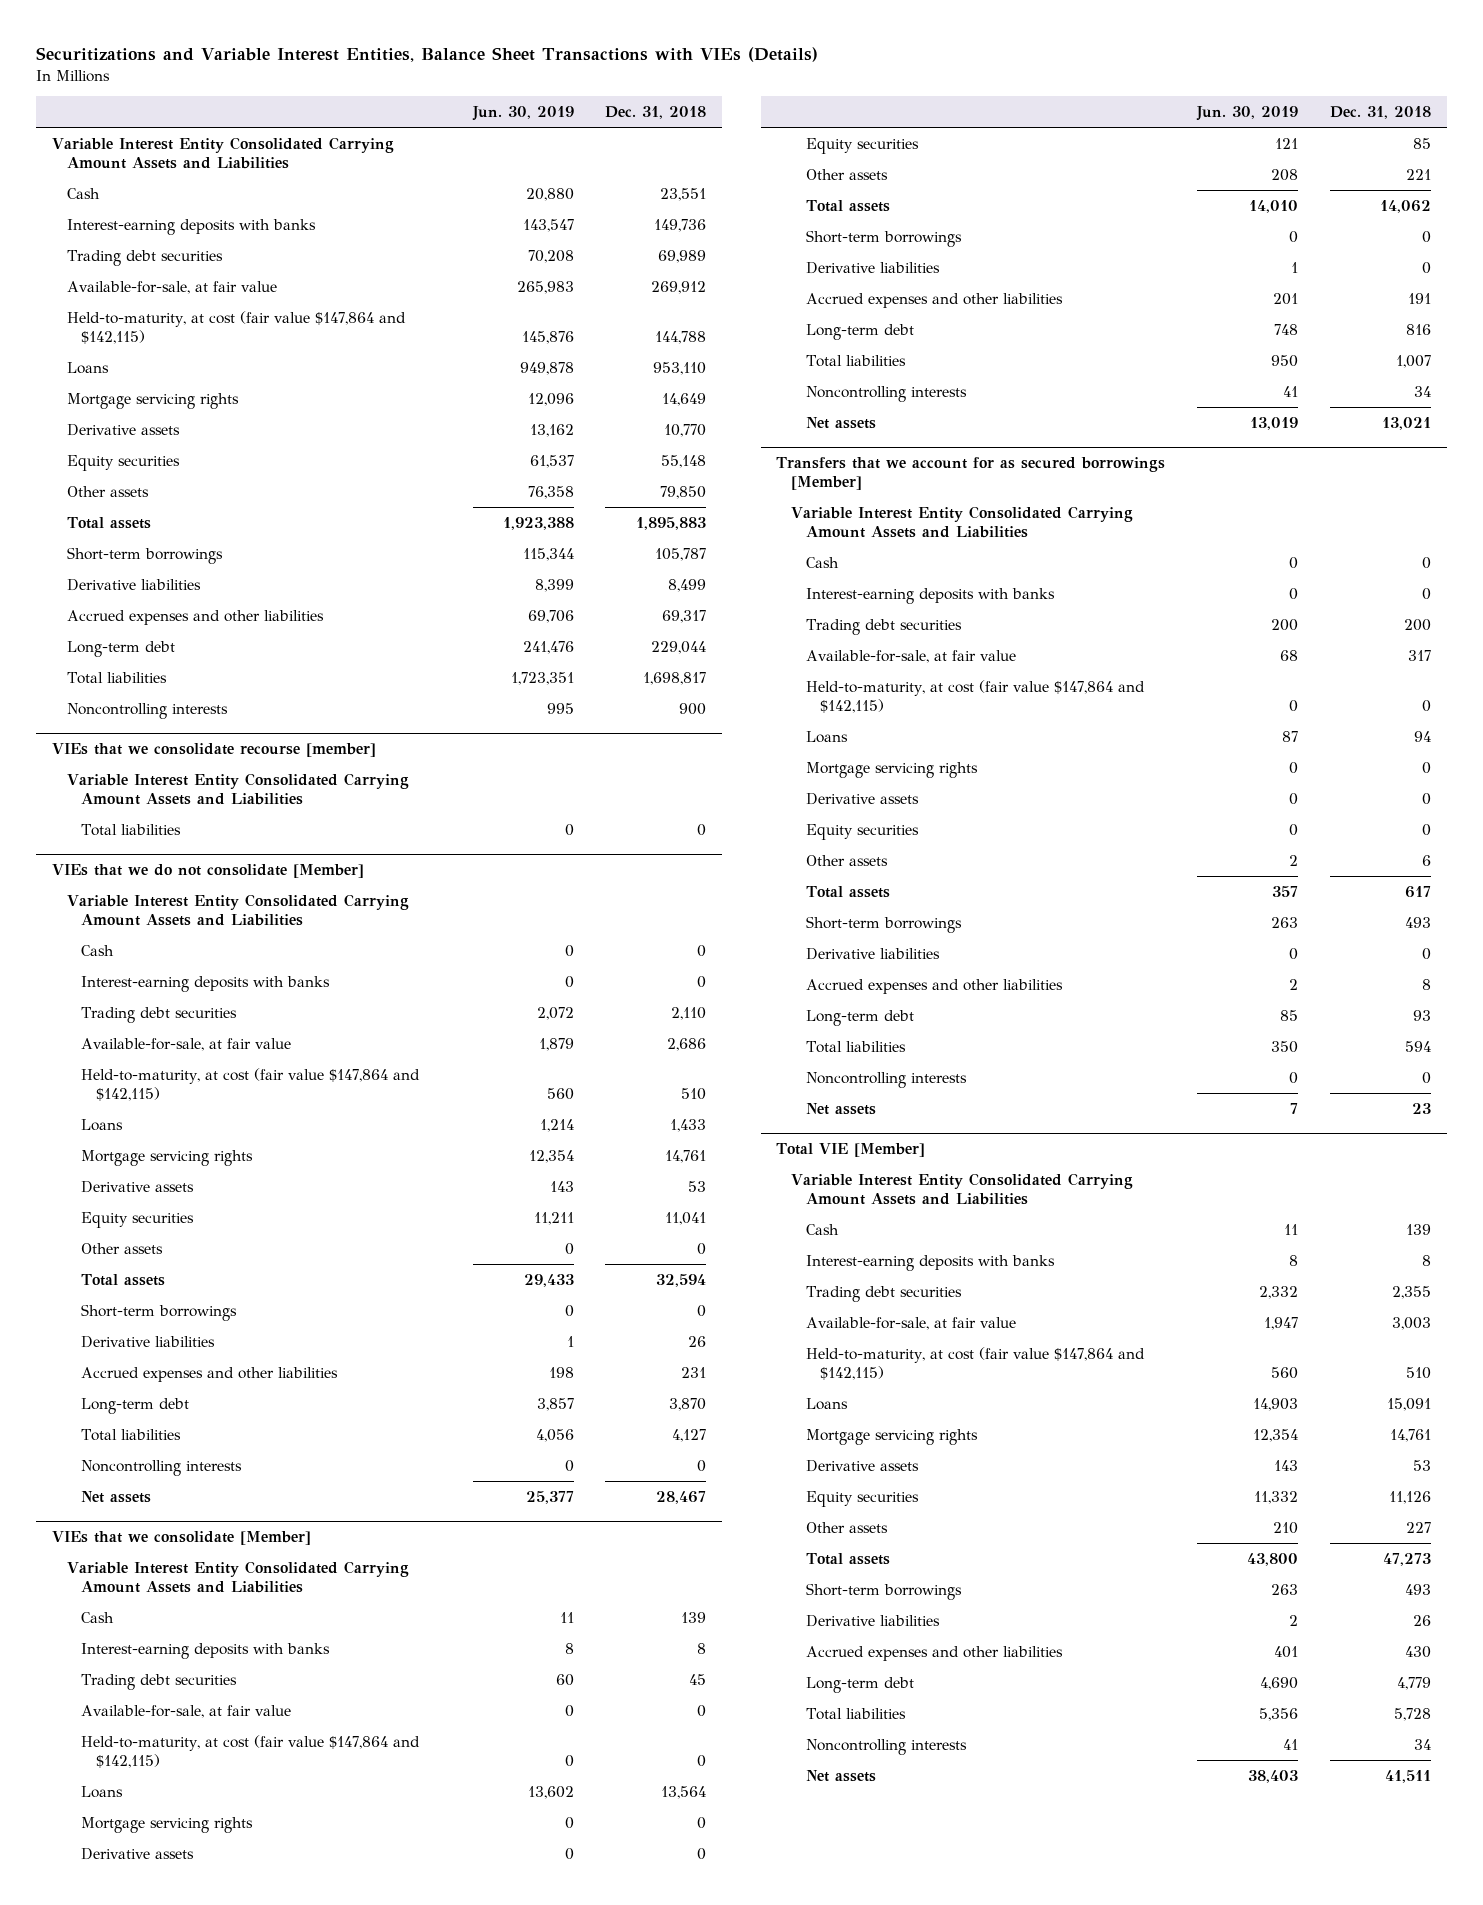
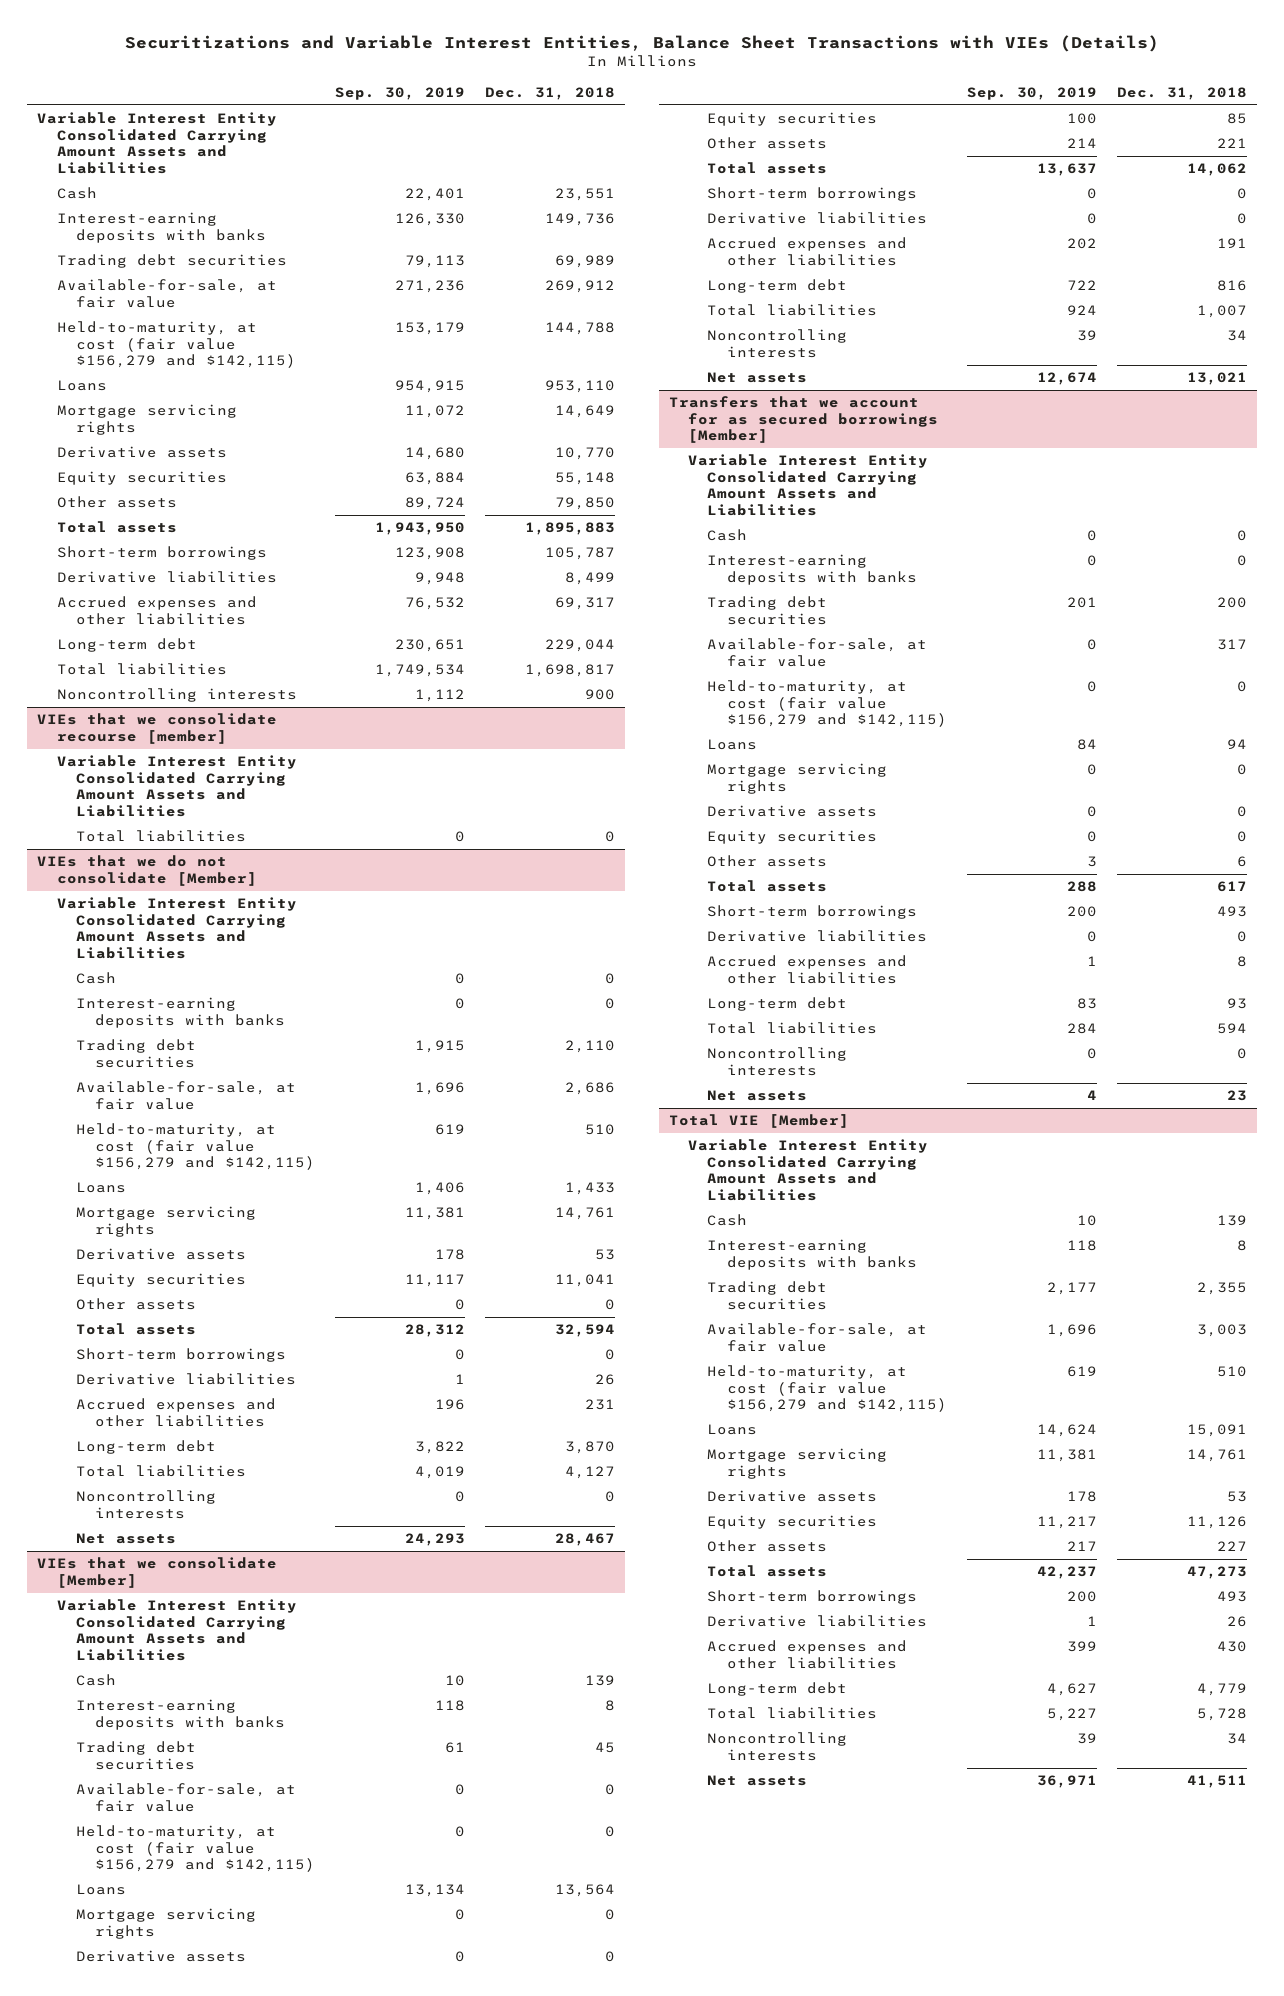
[471,105,574,121] Jun. 30, 2019 -> none
none -> [335,86,466,100] Sep. 30, 2019
[66,310,406,344] Held-to-maturity, at cost (fair value $147,864 and $142,115) -> [56,321,297,369] Held-to-maturity, at cost (fair value $156,279 and $142,115)
[81,1067,421,1101] Held-to-maturity, at cost (fair value $147,864 and $142,115) -> [76,1123,316,1171] Held-to-maturity, at cost (fair value $156,279 and $142,115)
[81,1734,421,1768] Held-to-maturity, at cost (fair value $147,864 and $142,115) -> [76,1825,316,1873] Held-to-maturity, at cost (fair value $156,279 and $142,115)
[805,679,1145,713] Held-to-maturity, at cost (fair value $147,864 and $142,115) -> [707,680,947,728] Held-to-maturity, at cost (fair value $156,279 and $142,115)
[805,1346,1145,1380] Held-to-maturity, at cost (fair value $147,864 and $142,115) -> [707,1365,947,1413] Held-to-maturity, at cost (fair value $156,279 and $142,115)

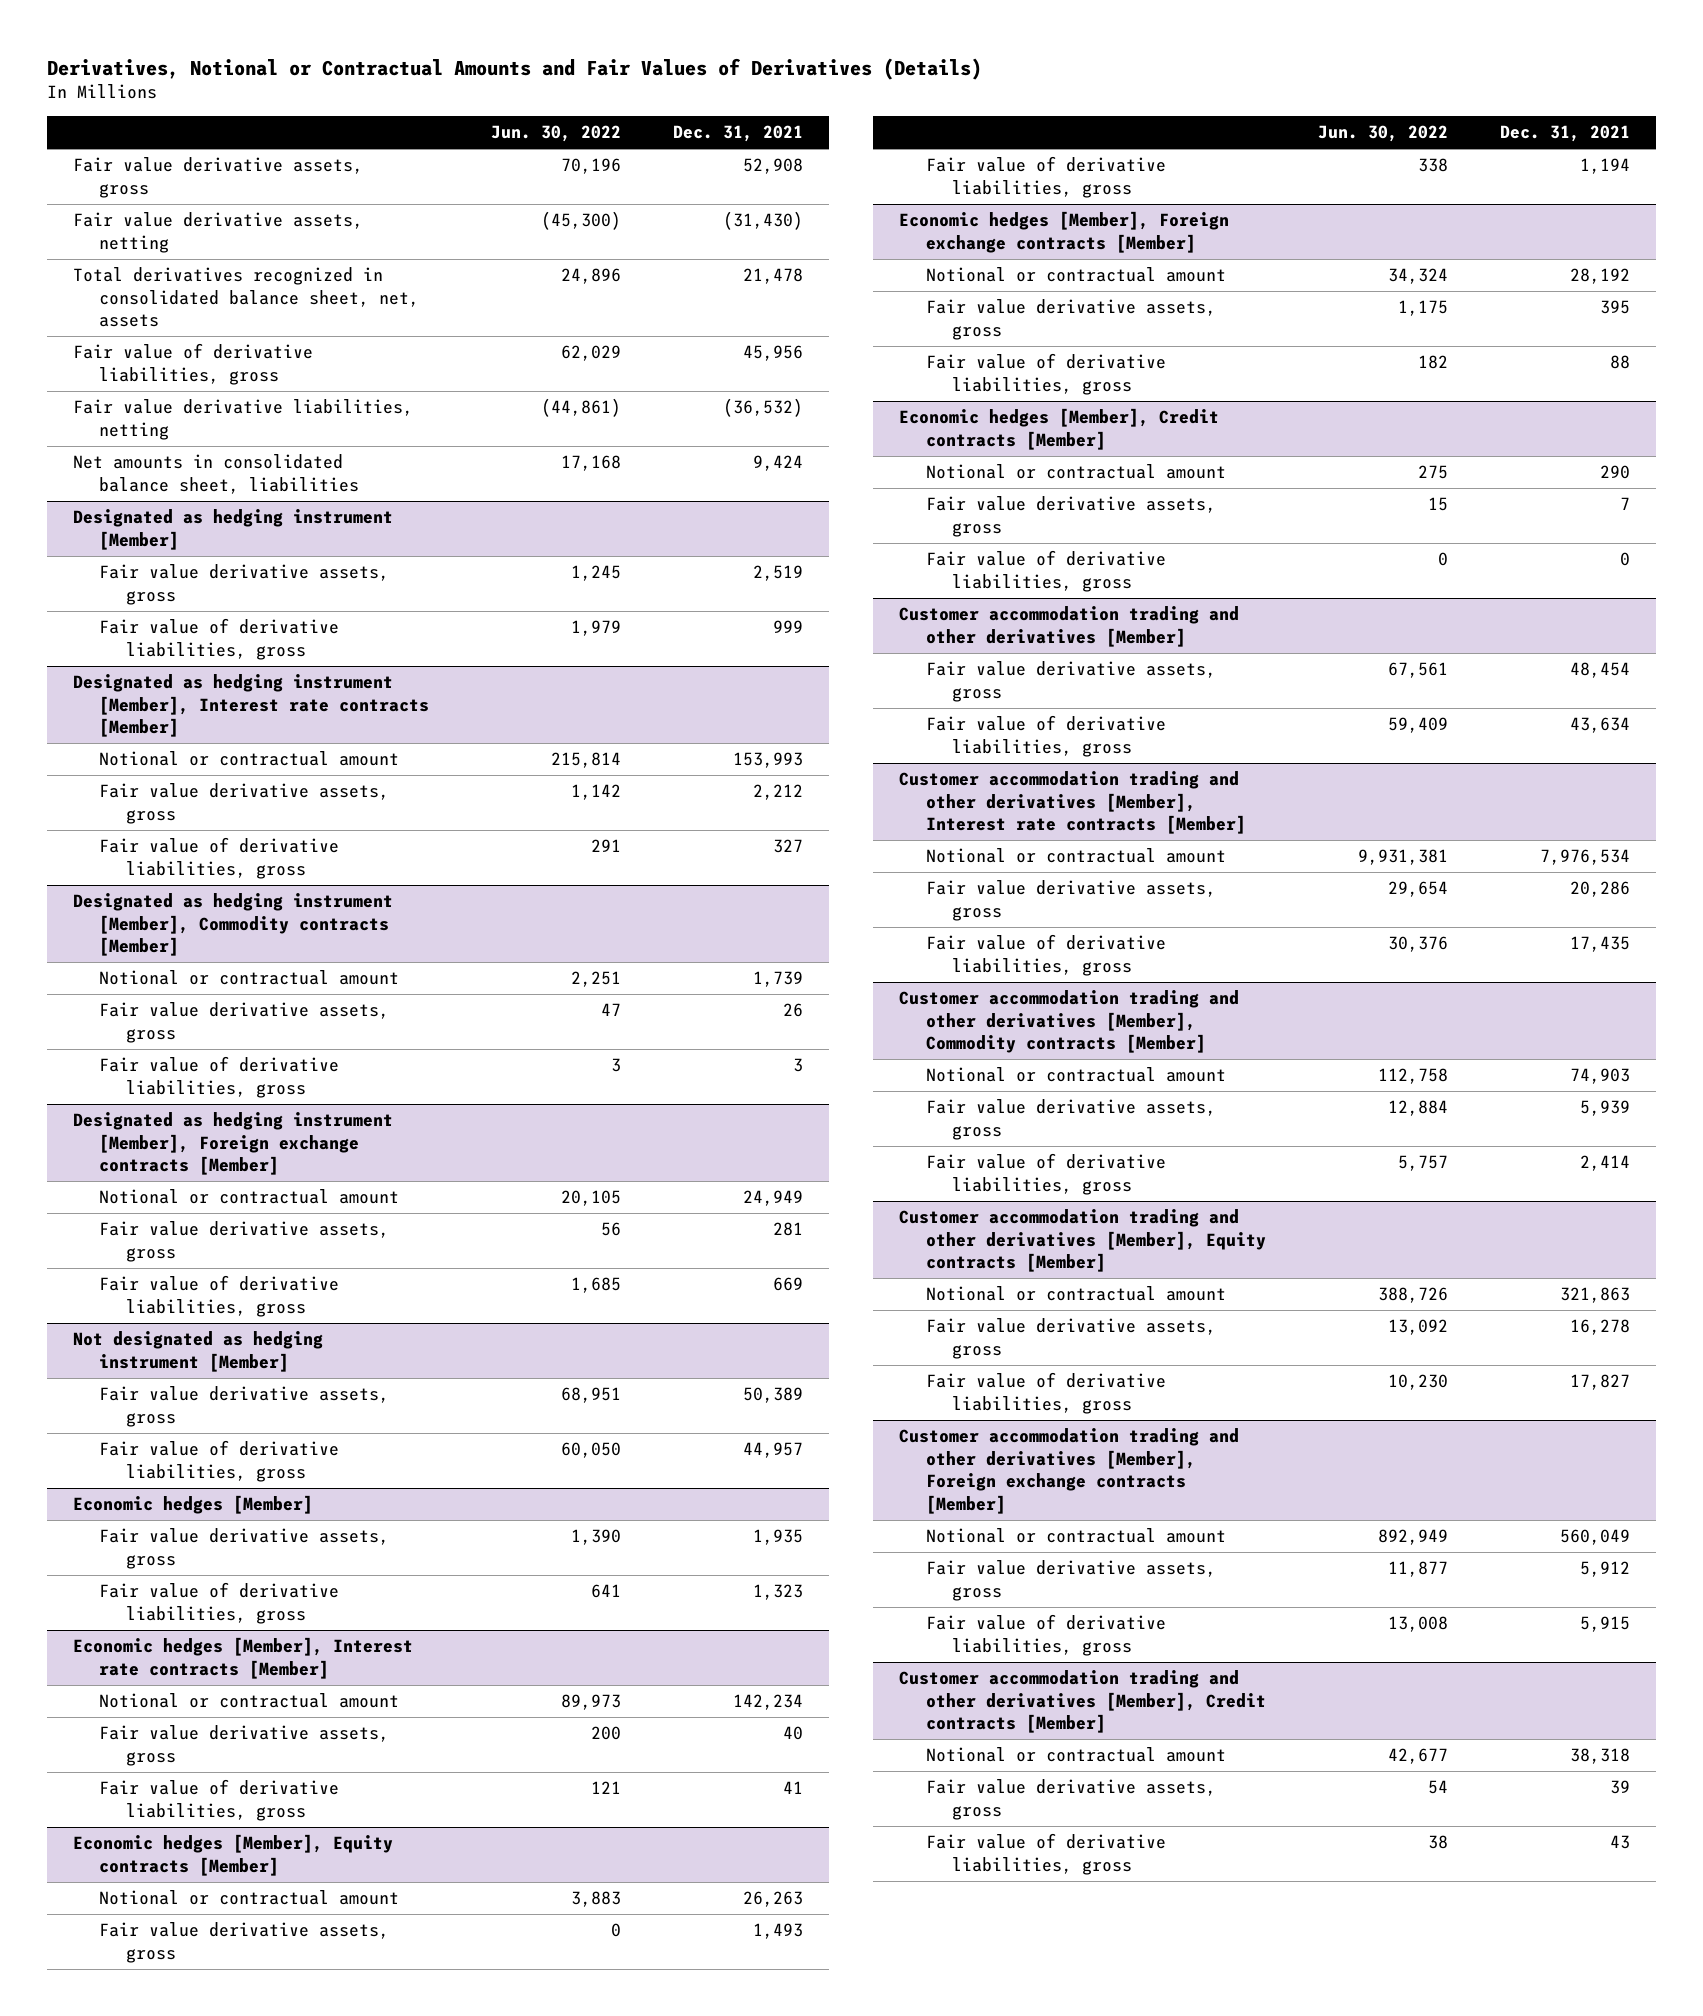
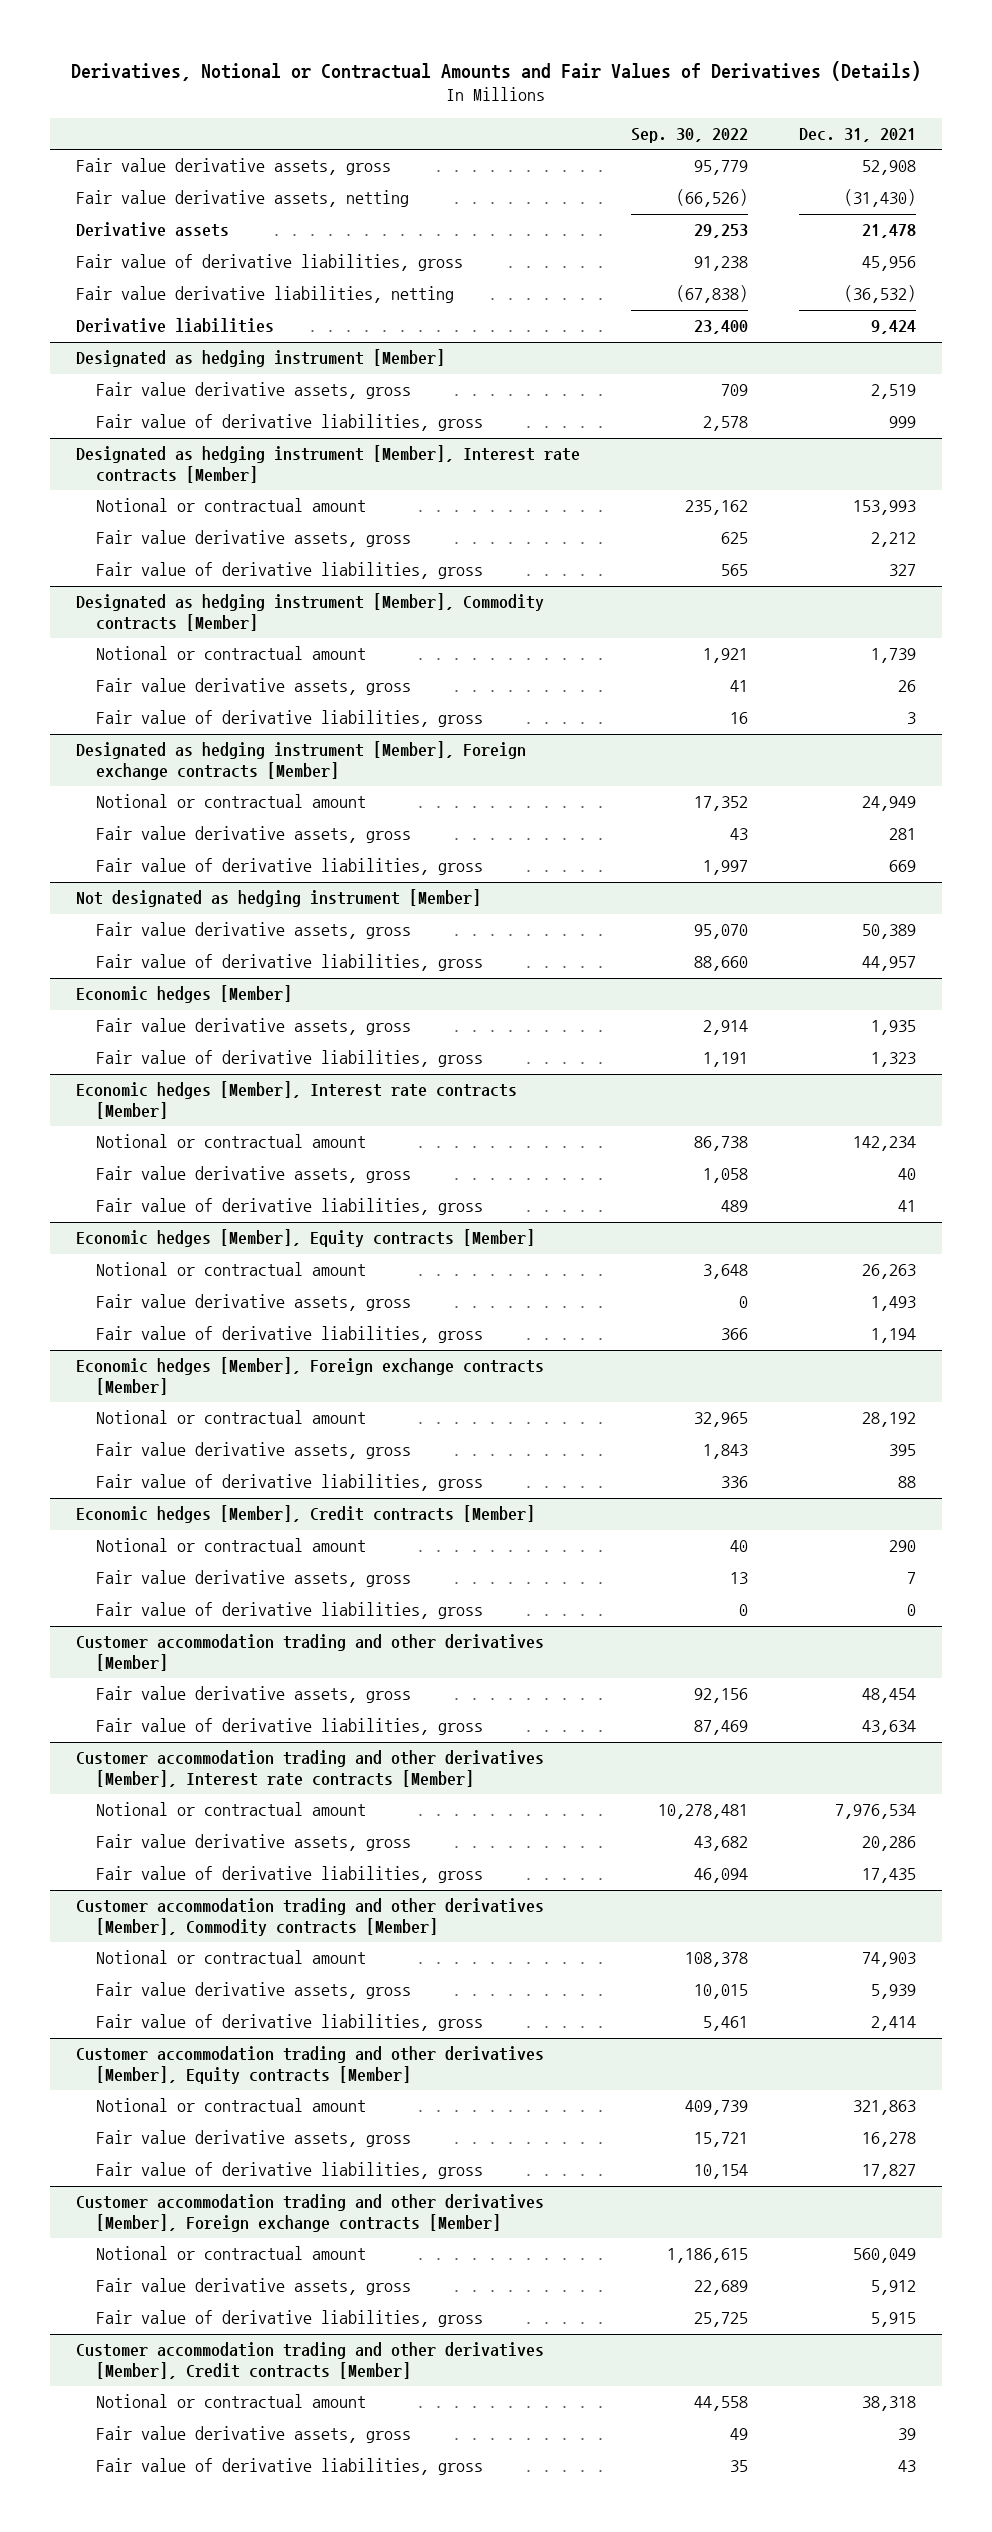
[491,125,622,143] Jun. 30, 2022 -> none
none -> [630,128,748,144] Sep. 30, 2022
[73,267,420,328] Total derivatives recognized in consolidated balance sheet, net, assets -> [75,222,229,238] Derivative assets
[73,454,360,494] Net amounts in consolidated balance sheet, liabilities -> [75,318,274,334] Derivative liabilities

